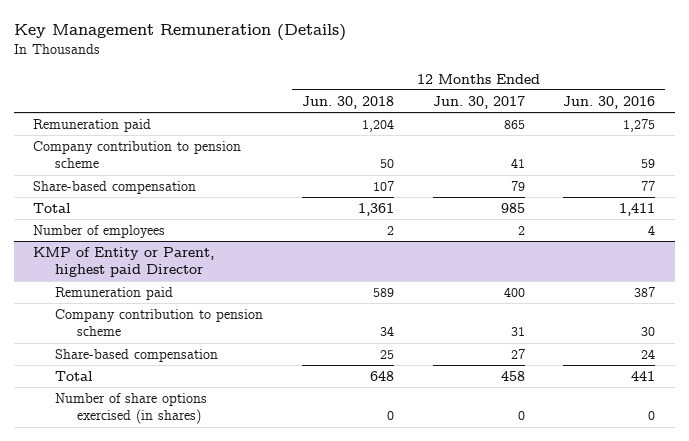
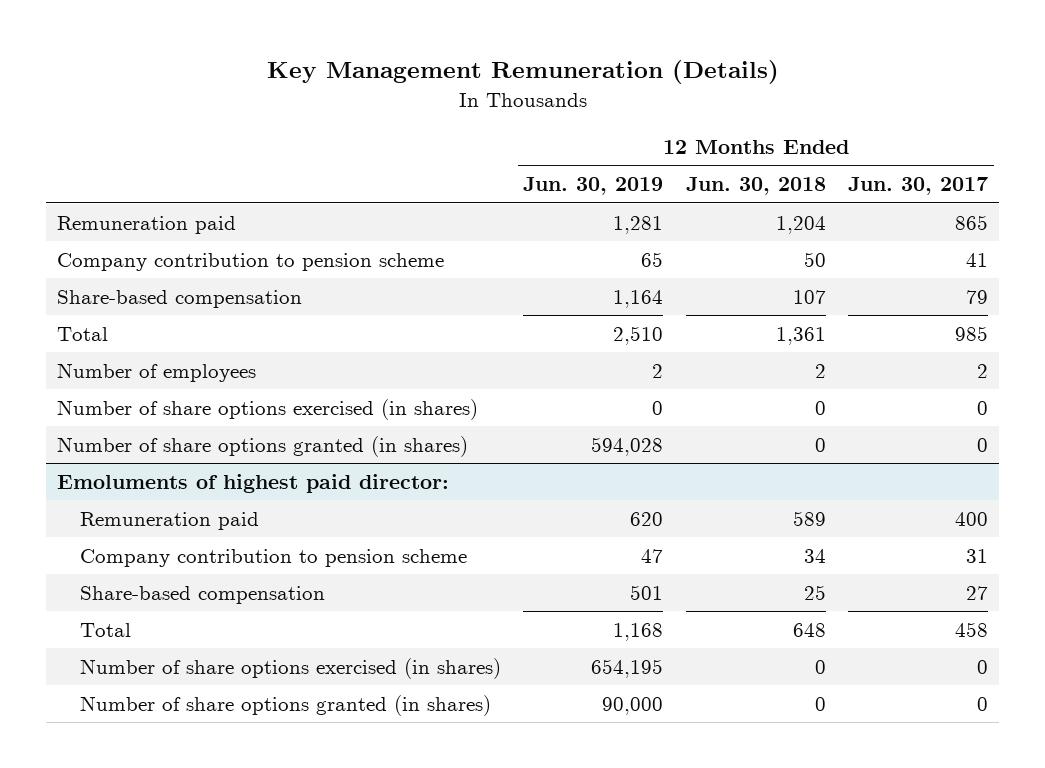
[563,95,656,109] Jun. 30, 2016 -> none
none -> [523,177,664,196] Jun. 30, 2019
none -> [56,399,478,421] Number of share options exercised (in shares)
none -> [56,436,468,458] Number of share options granted (in shares)
[33,246,215,278] KMP of Entity or Parent, highest paid Director -> [56,474,449,494] Emoluments of highest paid director:
none -> [79,695,491,717] Number of share options granted (in shares)

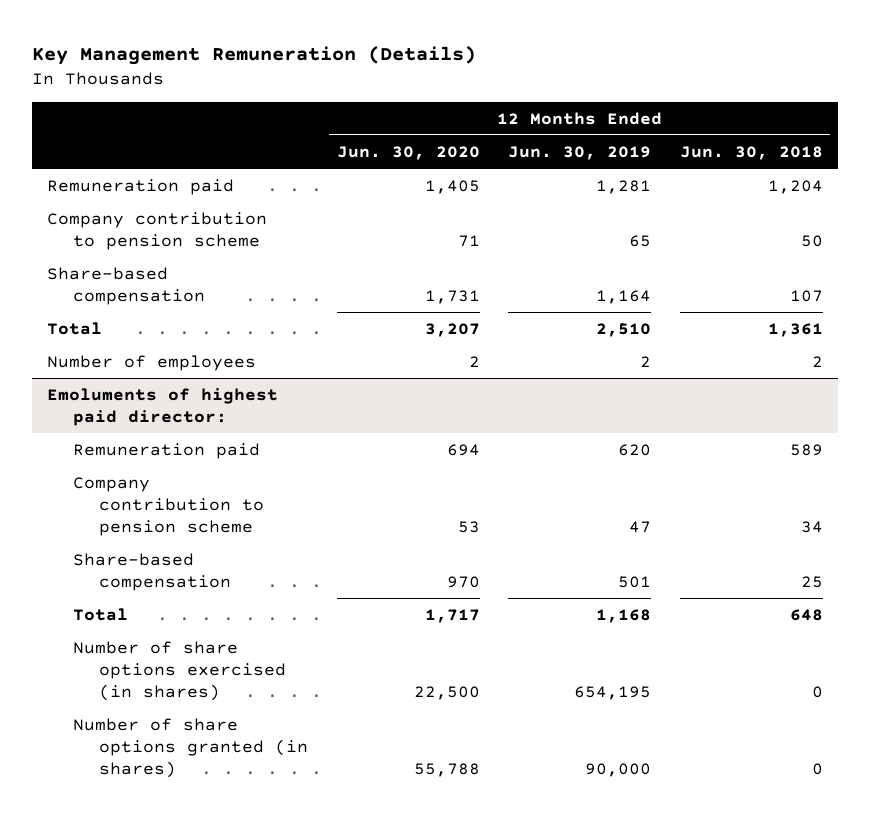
[848,177,989,196] Jun. 30, 2017 -> none
none -> [336,145,480,160] Jun. 30, 2020
[56,399,478,421] Number of share options exercised (in shares) -> none
[56,436,468,458] Number of share options granted (in shares) -> none

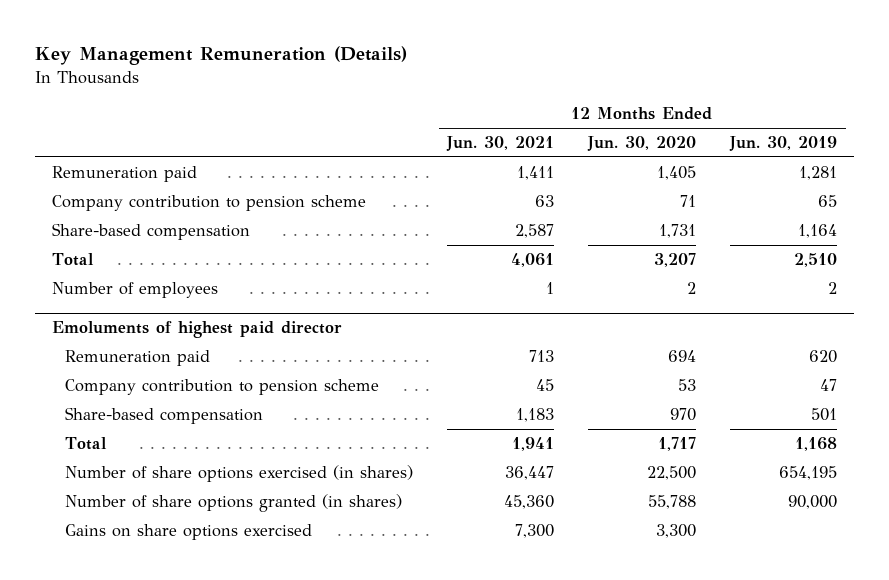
[680,145,824,160] Jun. 30, 2018 -> none
none -> [446,136,555,152] Jun. 30, 2021
[46,387,278,426] Emoluments of highest paid director: -> [51,321,342,339] Emoluments of highest paid director
none -> [65,524,313,541] Gains on share options exercised

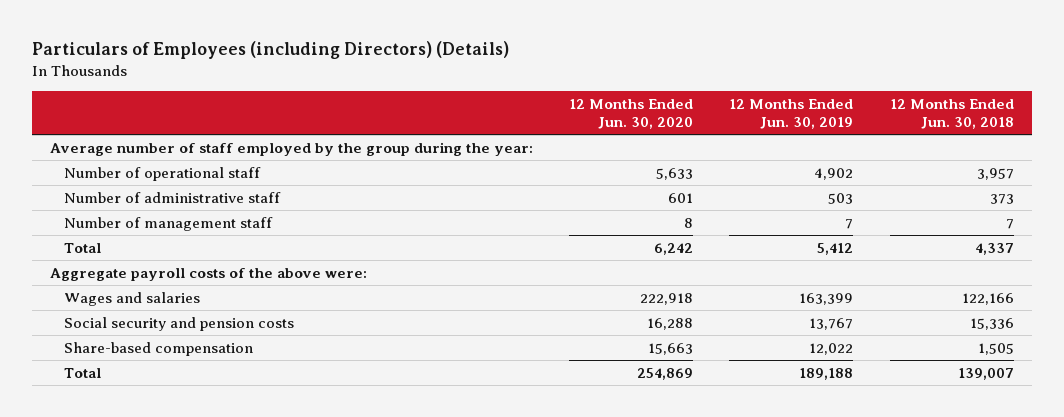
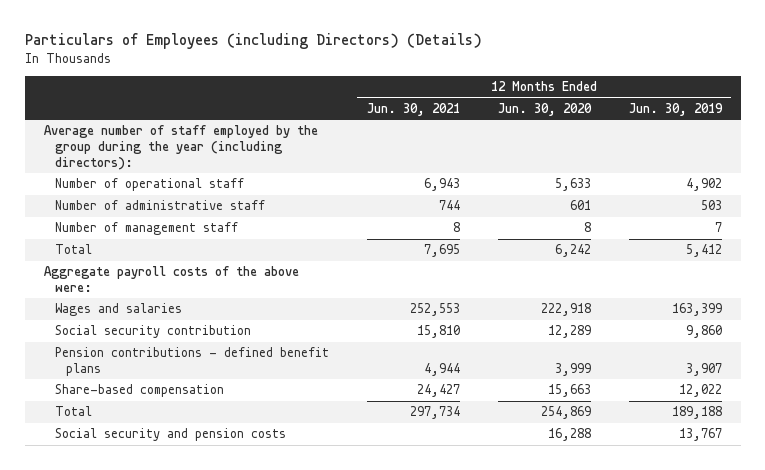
[889,98,1014,129] 12 Months Ended Jun. 30, 2018 -> none
none -> [366,102,460,116] Jun. 30, 2021
[50,141,534,156] Average number of staff employed by the group during the year: -> [43,125,318,170] Average number of staff employed by the group during the year (including directors):
none -> [54,325,251,339] Social security contribution
none -> [54,347,329,377] Pension contributions - defined benefit plans
[64,316,295,331] Social security and pension costs -> [54,428,286,442] Social security and pension costs

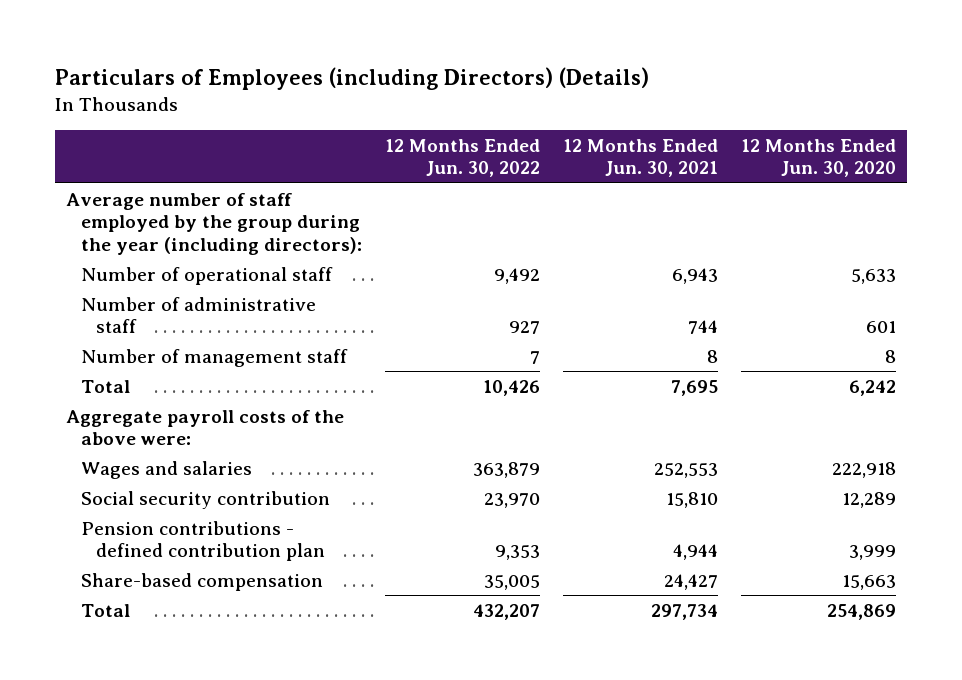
[628,102,723,116] Jun. 30, 2019 -> none
none -> [385,138,541,178] 12 Months Ended Jun. 30, 2022
[54,347,329,377] Pension contributions - defined benefit plans -> [81,520,326,562] Pension contributions - defined contribution plan
[54,428,286,442] Social security and pension costs -> none

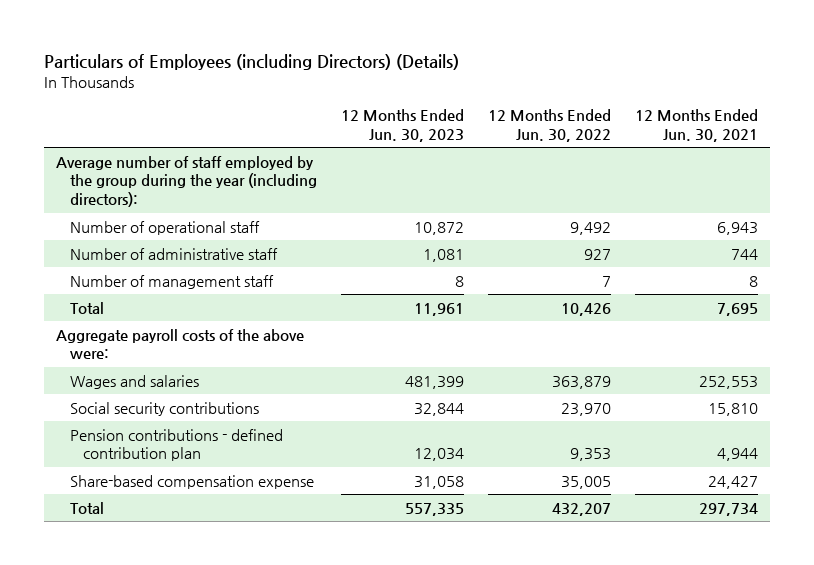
[740,138,896,178] 12 Months Ended Jun. 30, 2020 -> none
none -> [340,109,464,142] 12 Months Ended Jun. 30, 2023
[81,490,331,509] Social security contribution -> [69,401,259,416] Social security contributions
[81,572,324,591] Share-based compensation -> [69,474,314,489] Share-based compensation expense

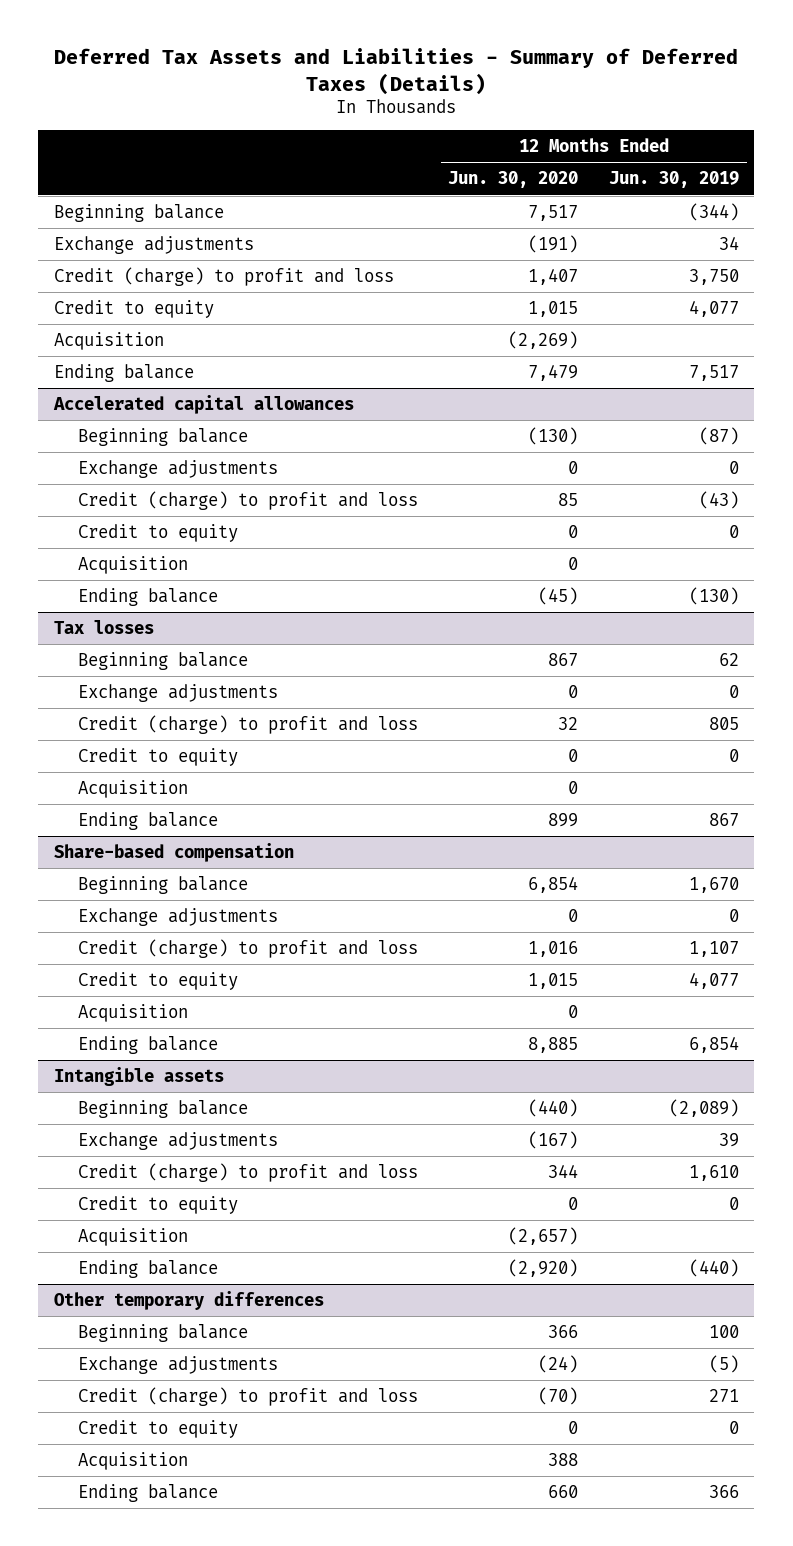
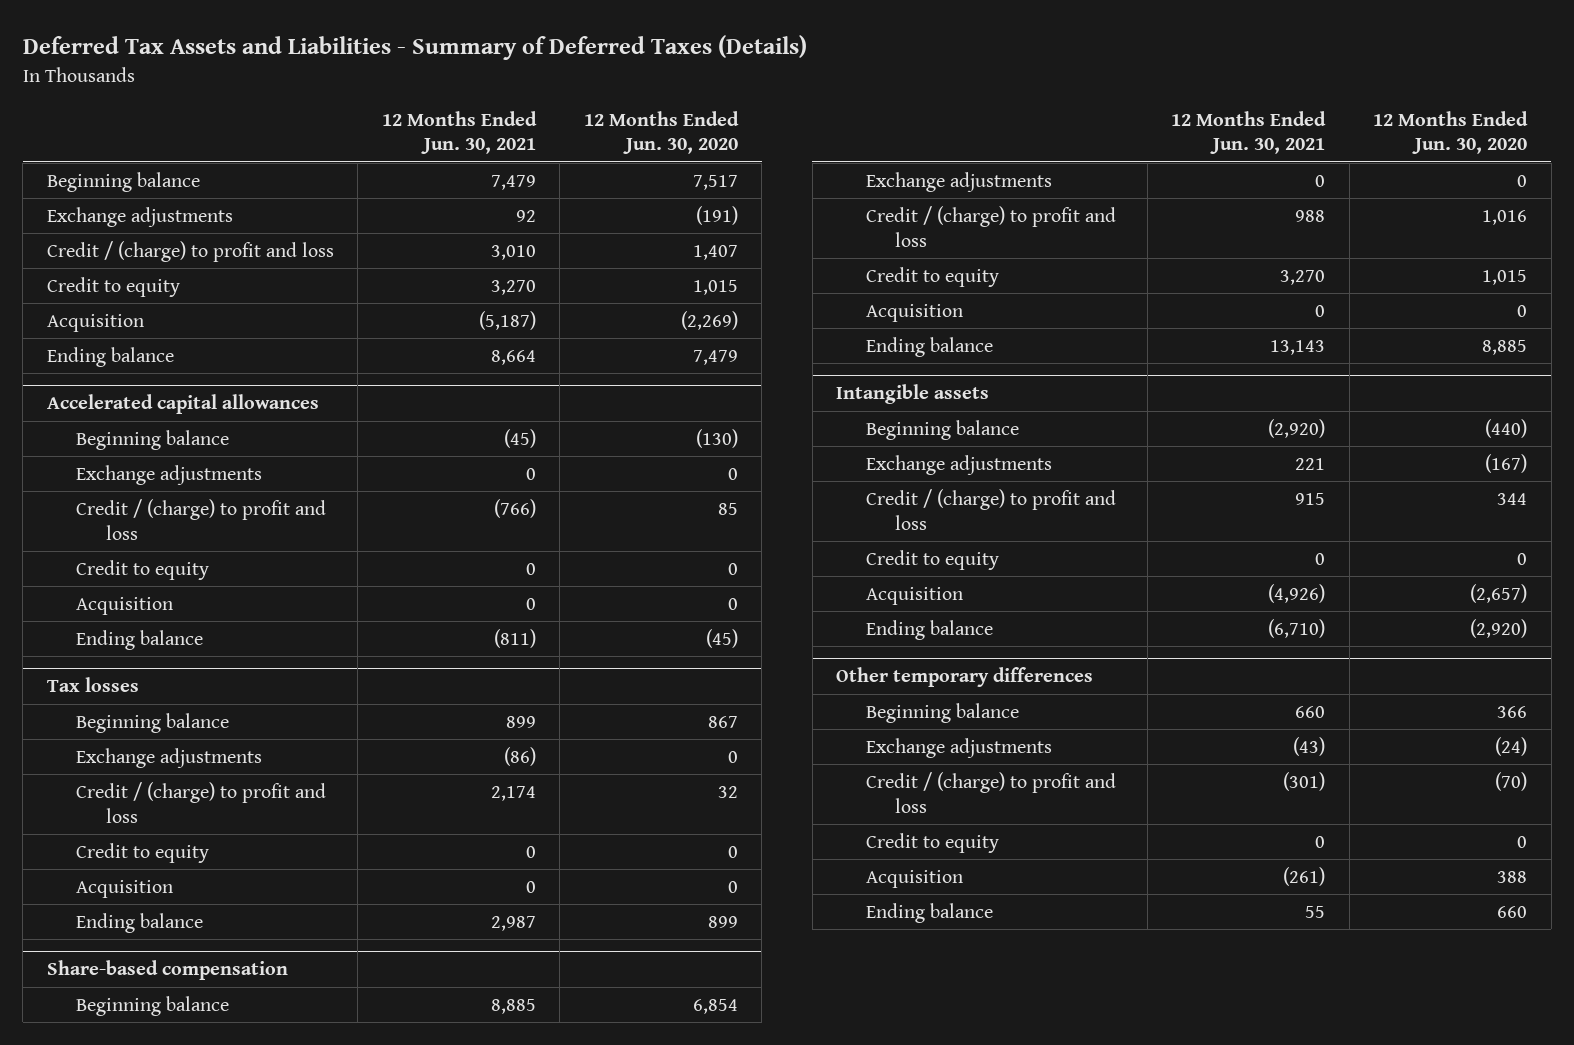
[609,171,740,189] Jun. 30, 2019 -> none
none -> [381,110,537,155] 12 Months Ended Jun. 30, 2021
[53,266,394,286] Credit (charge) to profit and loss -> [46,240,334,262] Credit / (charge) to profit and loss
[77,490,418,510] Credit (charge) to profit and loss -> [76,498,327,540] Credit / (charge) to profit and loss
[77,714,418,734] Credit (charge) to profit and loss -> [76,781,327,823] Credit / (charge) to profit and loss
[77,938,418,958] Credit (charge) to profit and loss -> [865,205,1116,247] Credit / (charge) to profit and loss
[77,1162,418,1182] Credit (charge) to profit and loss -> [865,488,1116,530] Credit / (charge) to profit and loss
[77,1386,418,1406] Credit (charge) to profit and loss -> [865,771,1116,813] Credit / (charge) to profit and loss

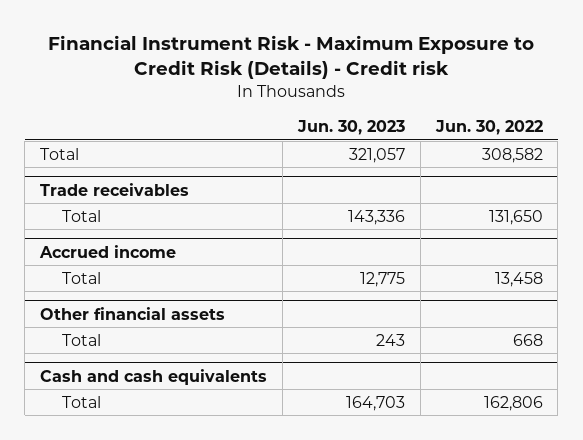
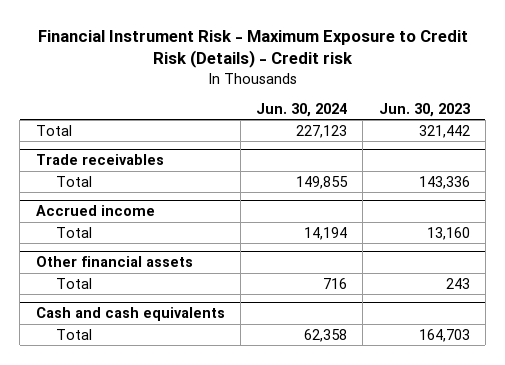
[434,120,543,136] Jun. 30, 2022 -> none
none -> [256,102,348,117] Jun. 30, 2024
[348,147,405,163] 321,057 -> [418,124,470,138] 321,442
[359,271,405,287] 12,775 -> [426,226,470,240] 13,160

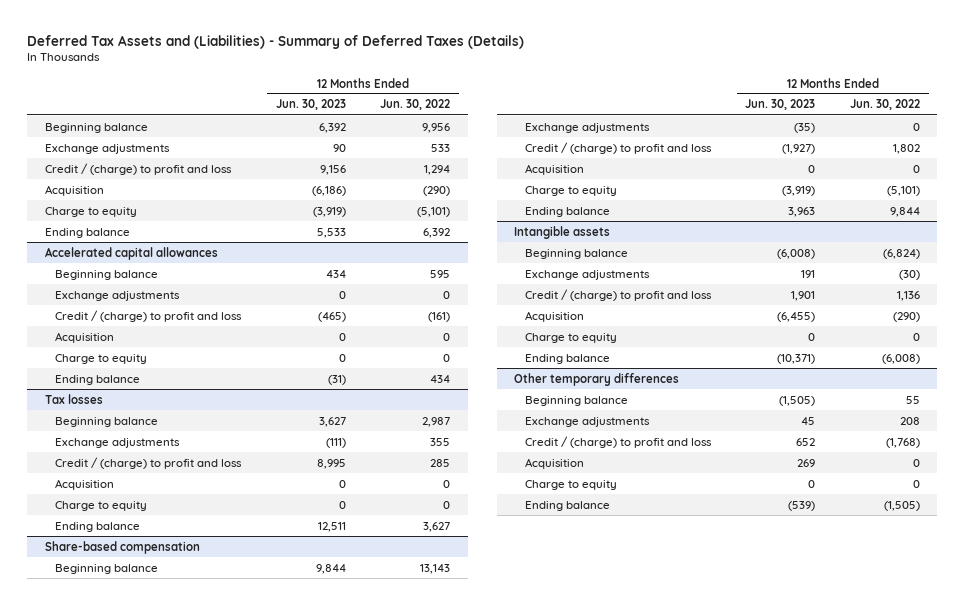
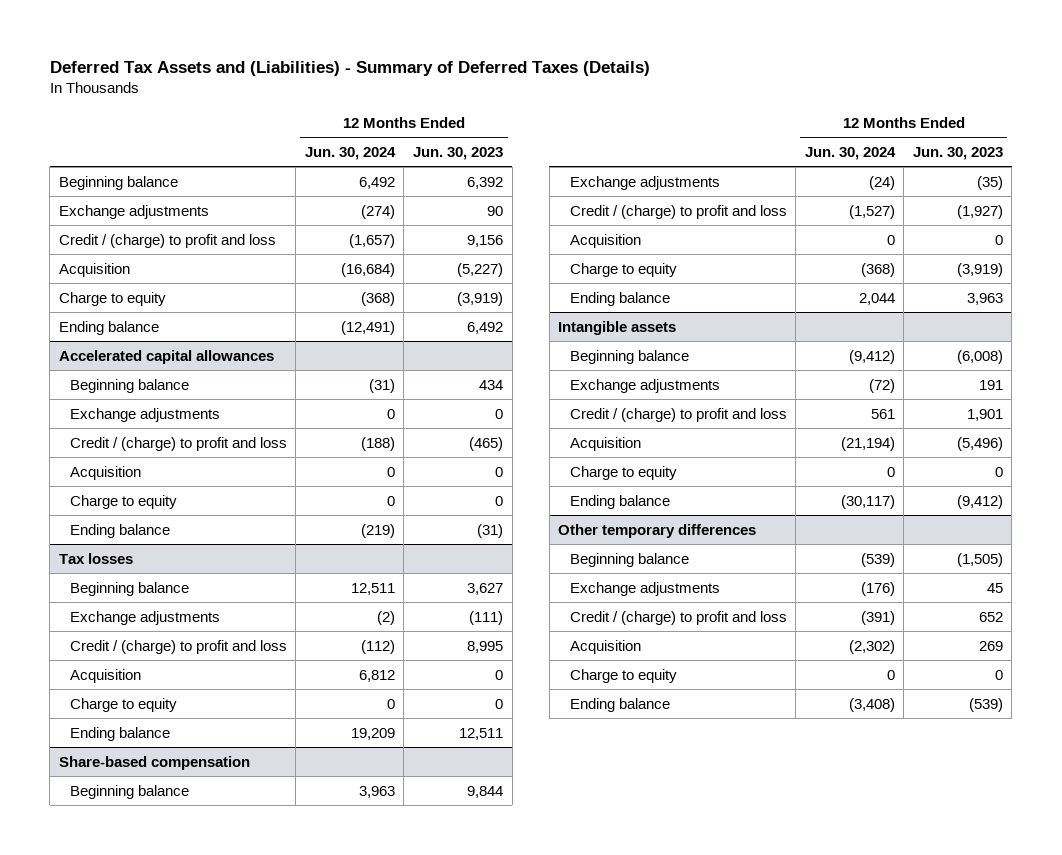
[380,99,451,111] Jun. 30, 2022 -> none
none -> [304,146,396,160] Jun. 30, 2024
[311,185,346,196] (6,186) -> [457,262,504,277] (5,227)
[316,227,346,238] 5,533 -> [467,321,504,334] 6,492
[777,311,816,322] (6,455) -> [956,436,1003,451] (5,496)
[777,353,816,364] (10,371) -> [956,494,1003,509] (9,412)

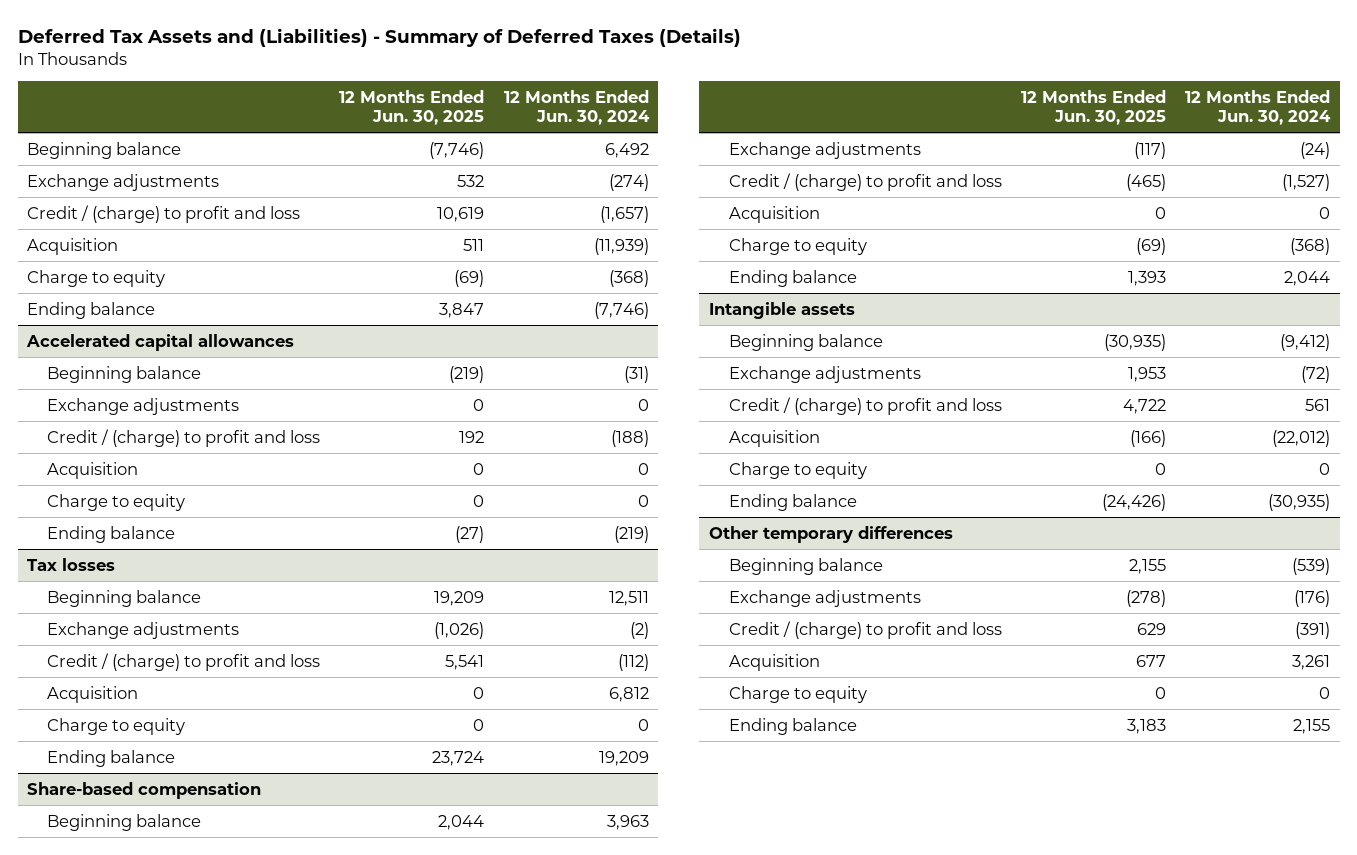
[413,146,504,160] Jun. 30, 2023 -> none
none -> [339,89,485,125] 12 Months Ended Jun. 30, 2025
[340,262,395,277] (16,684) -> [593,237,649,255] (11,939)
[340,320,395,335] (12,491) -> [593,301,649,319] (7,746)
[840,436,895,451] (21,194) -> [1272,429,1331,447] (22,012)
[840,494,895,509] (30,117) -> [1268,493,1331,511] (30,935)
[848,639,895,654] (2,302) -> [1292,654,1331,670] 3,261
[848,697,895,712] (3,408) -> [1293,718,1331,734] 2,155

